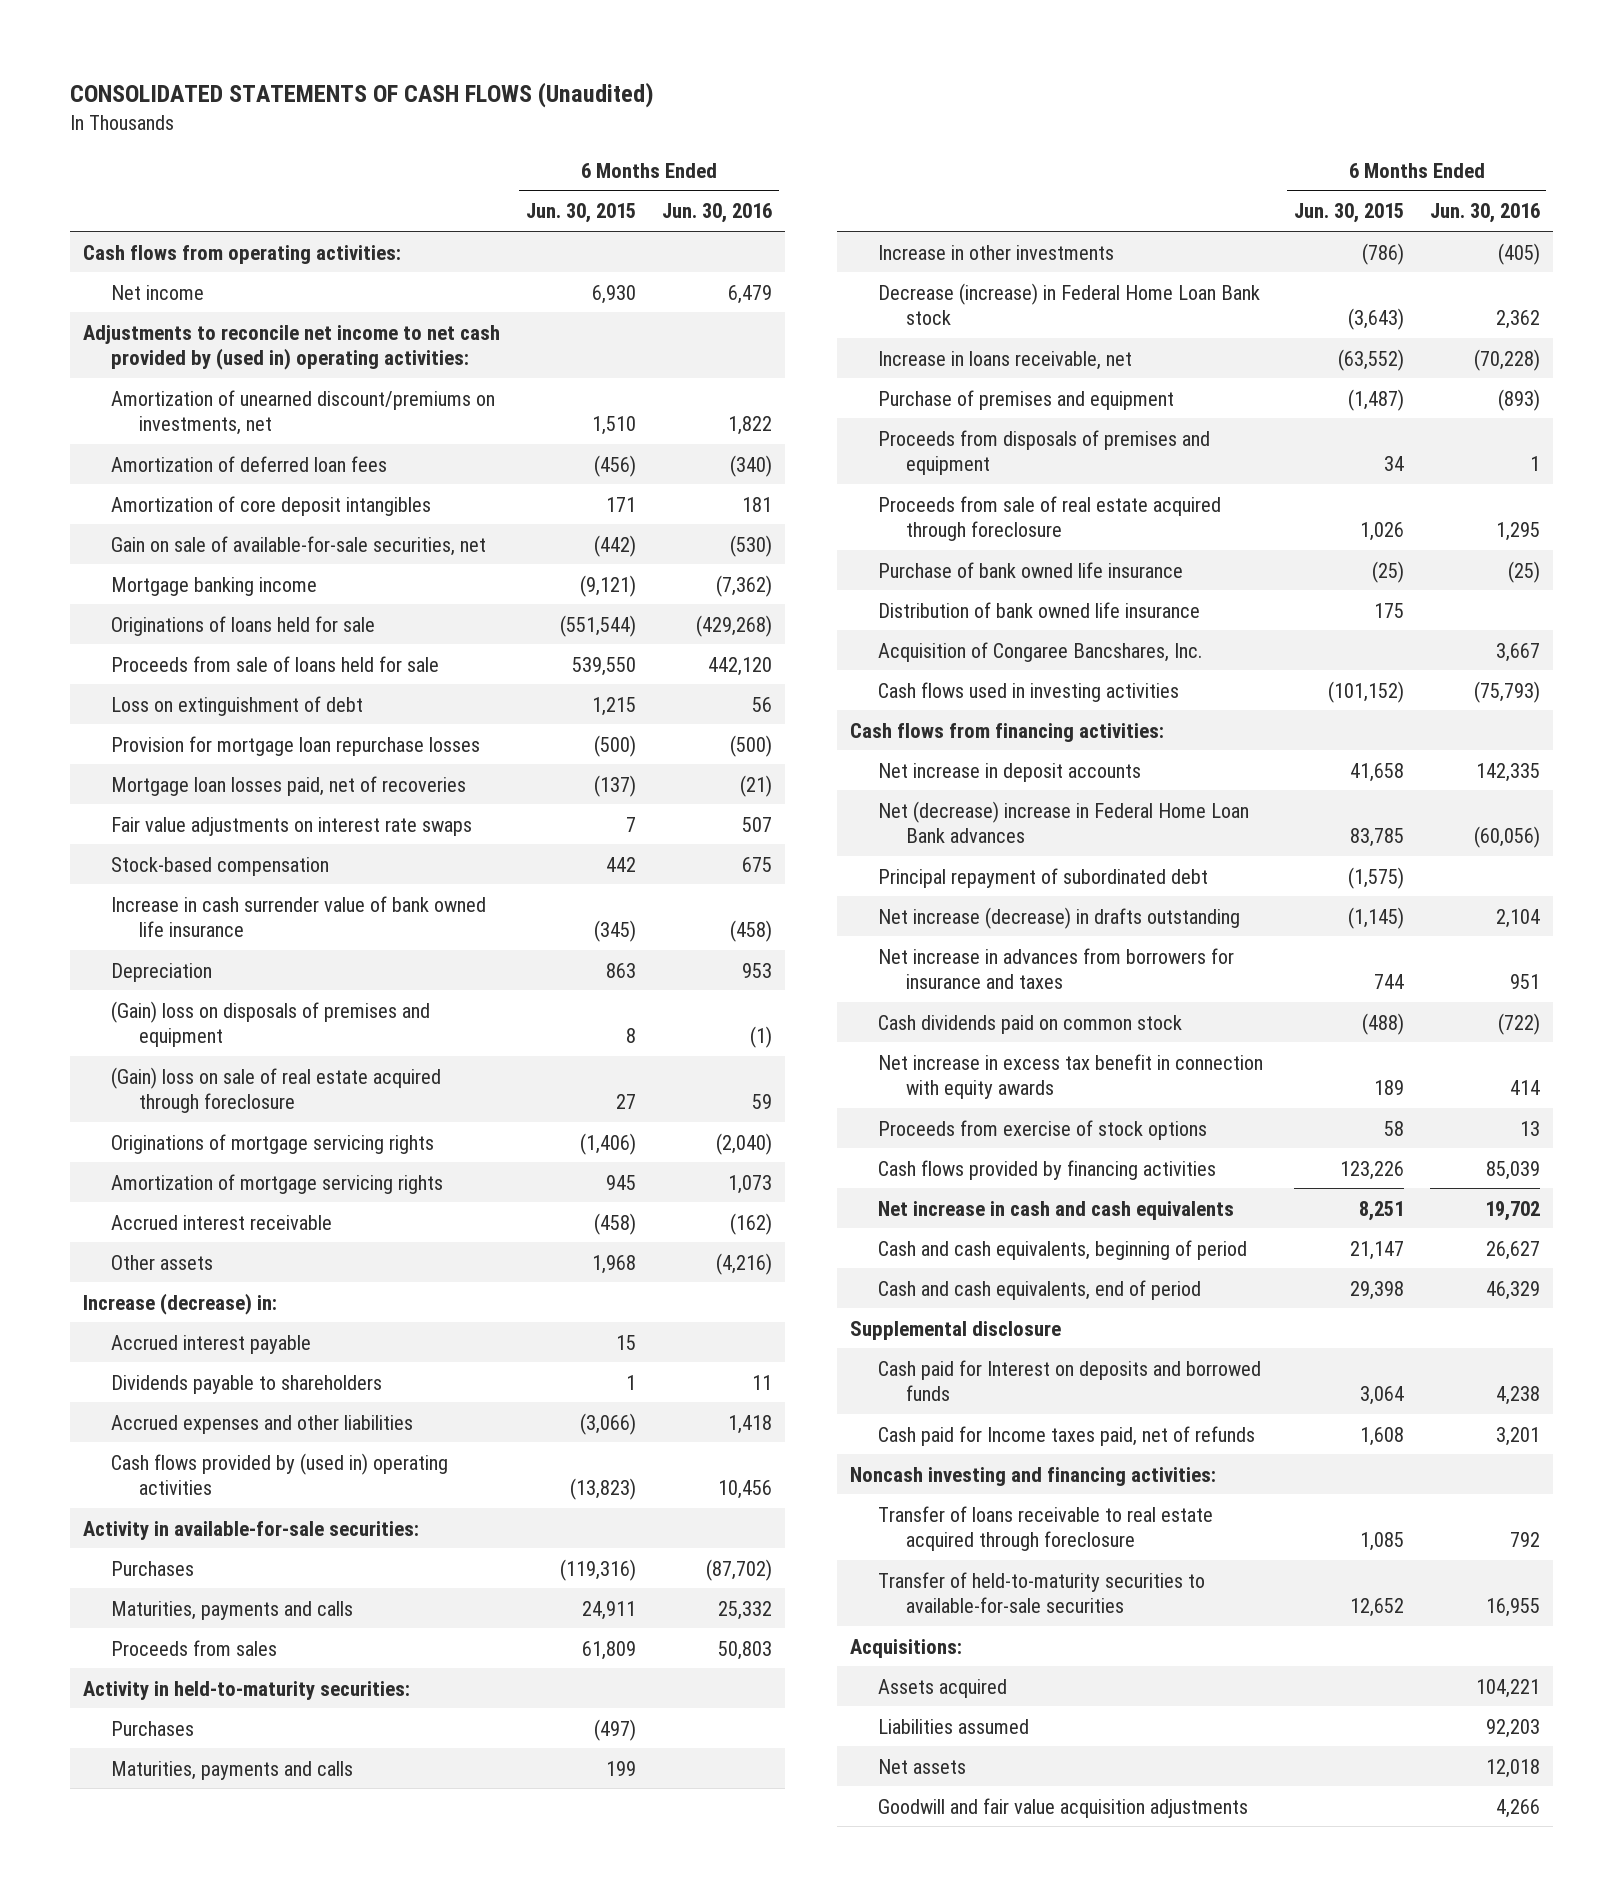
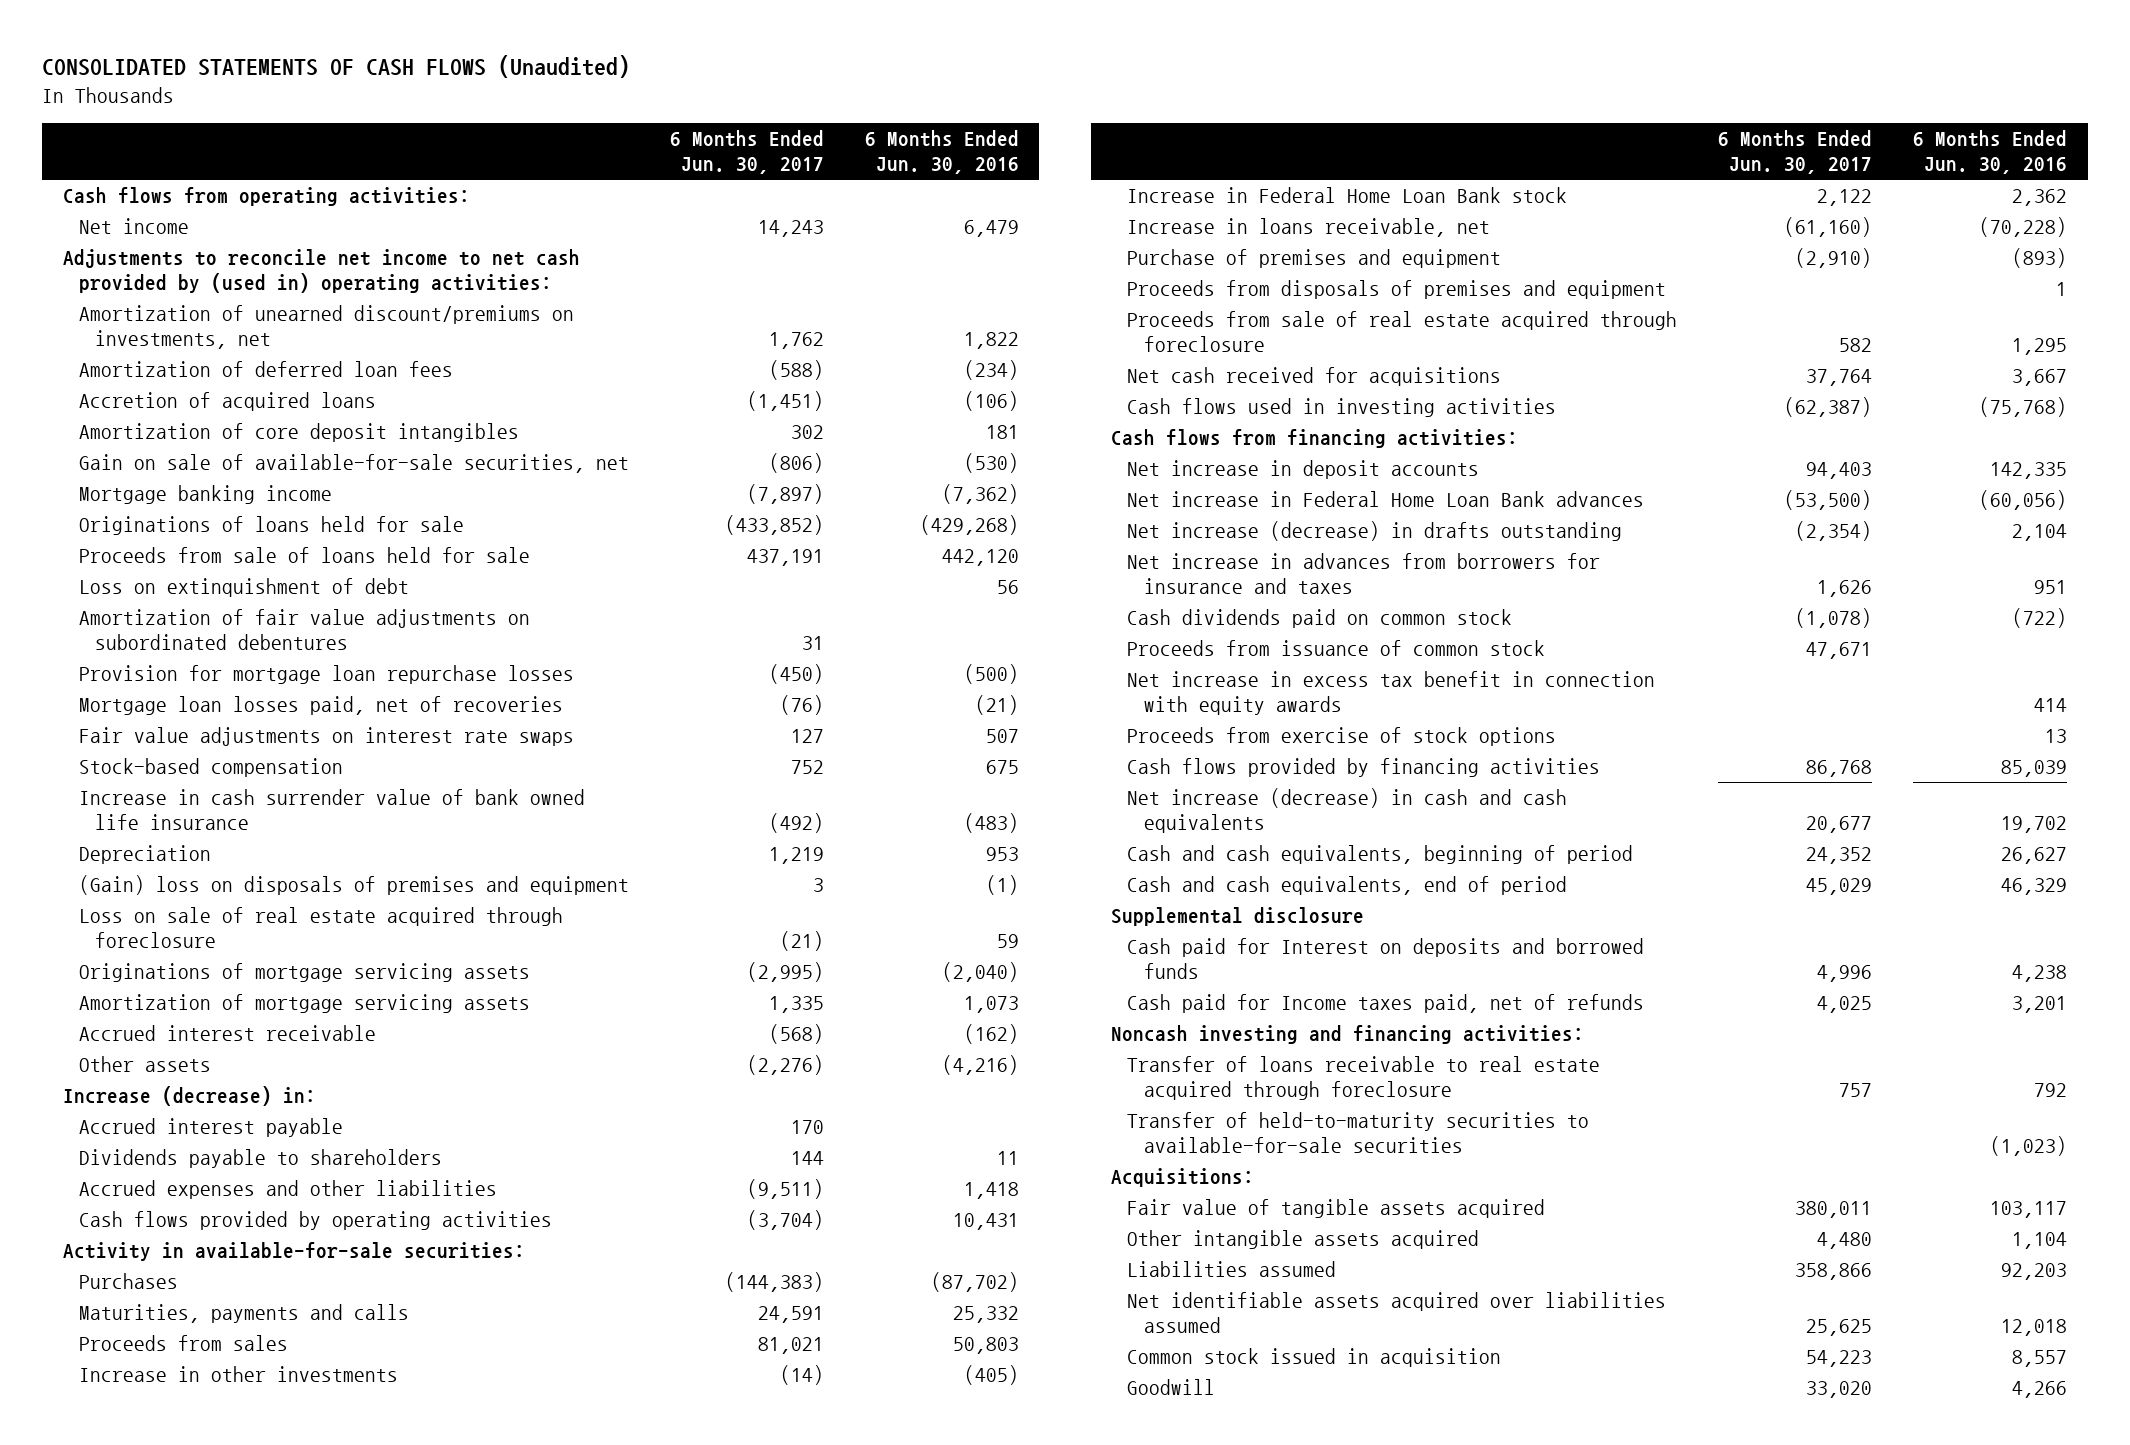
[525,203,636,224] Jun. 30, 2015 -> none
none -> [669,130,824,175] 6 Months Ended Jun. 30, 2017
[730,454,773,477] (340) -> [963,359,1019,380] (234)
none -> [78,391,376,411] Accretion of acquired loans
[110,695,363,716] Loss on extinguishment of debt -> [78,577,409,597] Loss on extinquishment of debt
none -> [78,608,530,651] Amortization of fair value adjustments on subordinated debentures
[730,919,773,942] (458) -> [963,813,1019,834] (483)
[110,1066,441,1113] (Gain) loss on sale of real estate acquired through foreclosure -> [78,906,563,949] Loss on sale of real estate acquired through foreclosure
[110,1133,434,1154] Originations of mortgage servicing rights -> [78,962,530,982] Originations of mortgage servicing assets
[110,1173,443,1194] Amortization of mortgage servicing rights -> [78,993,530,1013] Amortization of mortgage servicing assets
[110,1452,448,1495] Cash flows provided by (used in) operating activities -> [78,1210,552,1230] Cash flows provided by operating activities
[718,1479,773,1499] 10,456 -> [952,1212,1019,1230] 10,431
[82,1680,410,1700] Activity in held-to-maturity securities: -> none
[110,1720,194,1736] Purchases -> none
[110,1760,353,1780] Maturities, payments and calls -> none
[878,282,1261,325] Decrease (increase) in Federal Home Loan Bank stock -> [1127,186,1568,203] Increase in Federal Home Loan Bank stock
[878,561,1184,578] Purchase of bank owned life insurance -> none
[878,601,1201,618] Distribution of bank owned life insurance -> none
[878,641,1203,662] Acquisition of Congaree Bancshares, Inc. -> [1127,366,1502,386] Net cash received for acquisitions
[1473,680,1540,703] (75,793) -> [1979,396,2068,417] (75,768)
[878,867,1209,888] Principal repayment of subordinated debt -> none
[878,800,1250,843] Net (decrease) increase in Federal Home Loan Bank advances -> [1127,490,1645,507] Net increase in Federal Home Loan Bank advances
none -> [1127,639,1546,656] Proceeds from issuance of common stock
[878,1200,1235,1220] Net increase in cash and cash equivalents -> [1127,787,1568,834] Net increase (decrease) in cash and cash equivalents
[1485,1597,1540,1617] 16,955 -> [1990,1136,2068,1157] (1,023)
[878,1678,1008,1698] Assets acquired -> [1127,1198,1546,1218] Fair value of tangible assets acquired
[1475,1678,1540,1698] 104,221 -> [1990,1200,2068,1218] 103,117
none -> [1127,1229,1480,1249] Other intangible assets acquired
[878,1758,967,1774] Net assets -> [1127,1291,1667,1334] Net identifiable assets acquired over liabilities assumed
none -> [1127,1347,1502,1367] Common stock issued in acquisition
[878,1797,1249,1818] Goodwill and fair value acquisition adjustments -> [1127,1378,1216,1395] Goodwill

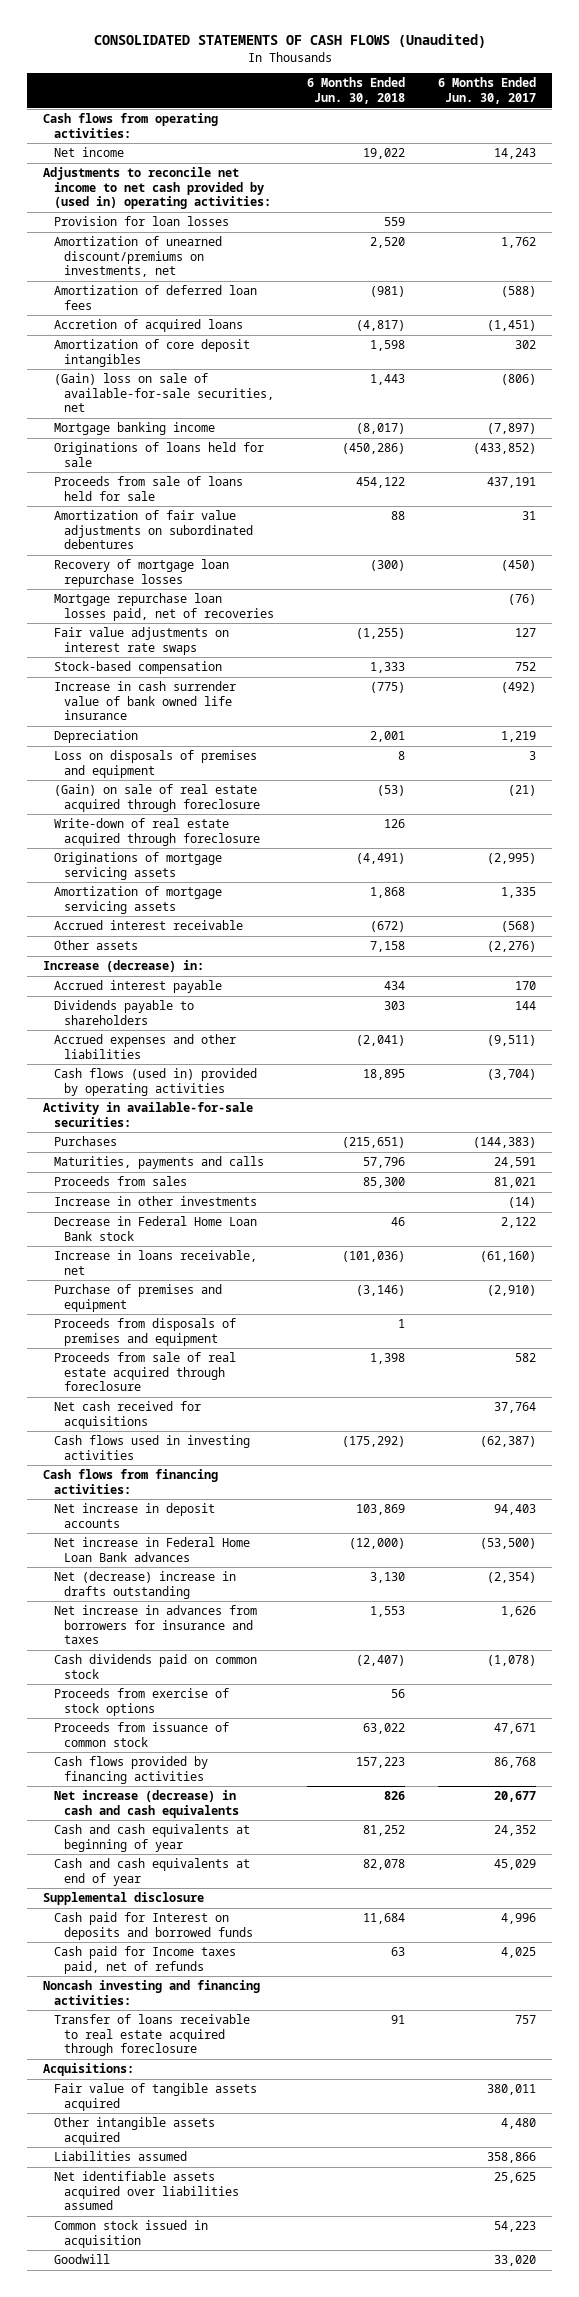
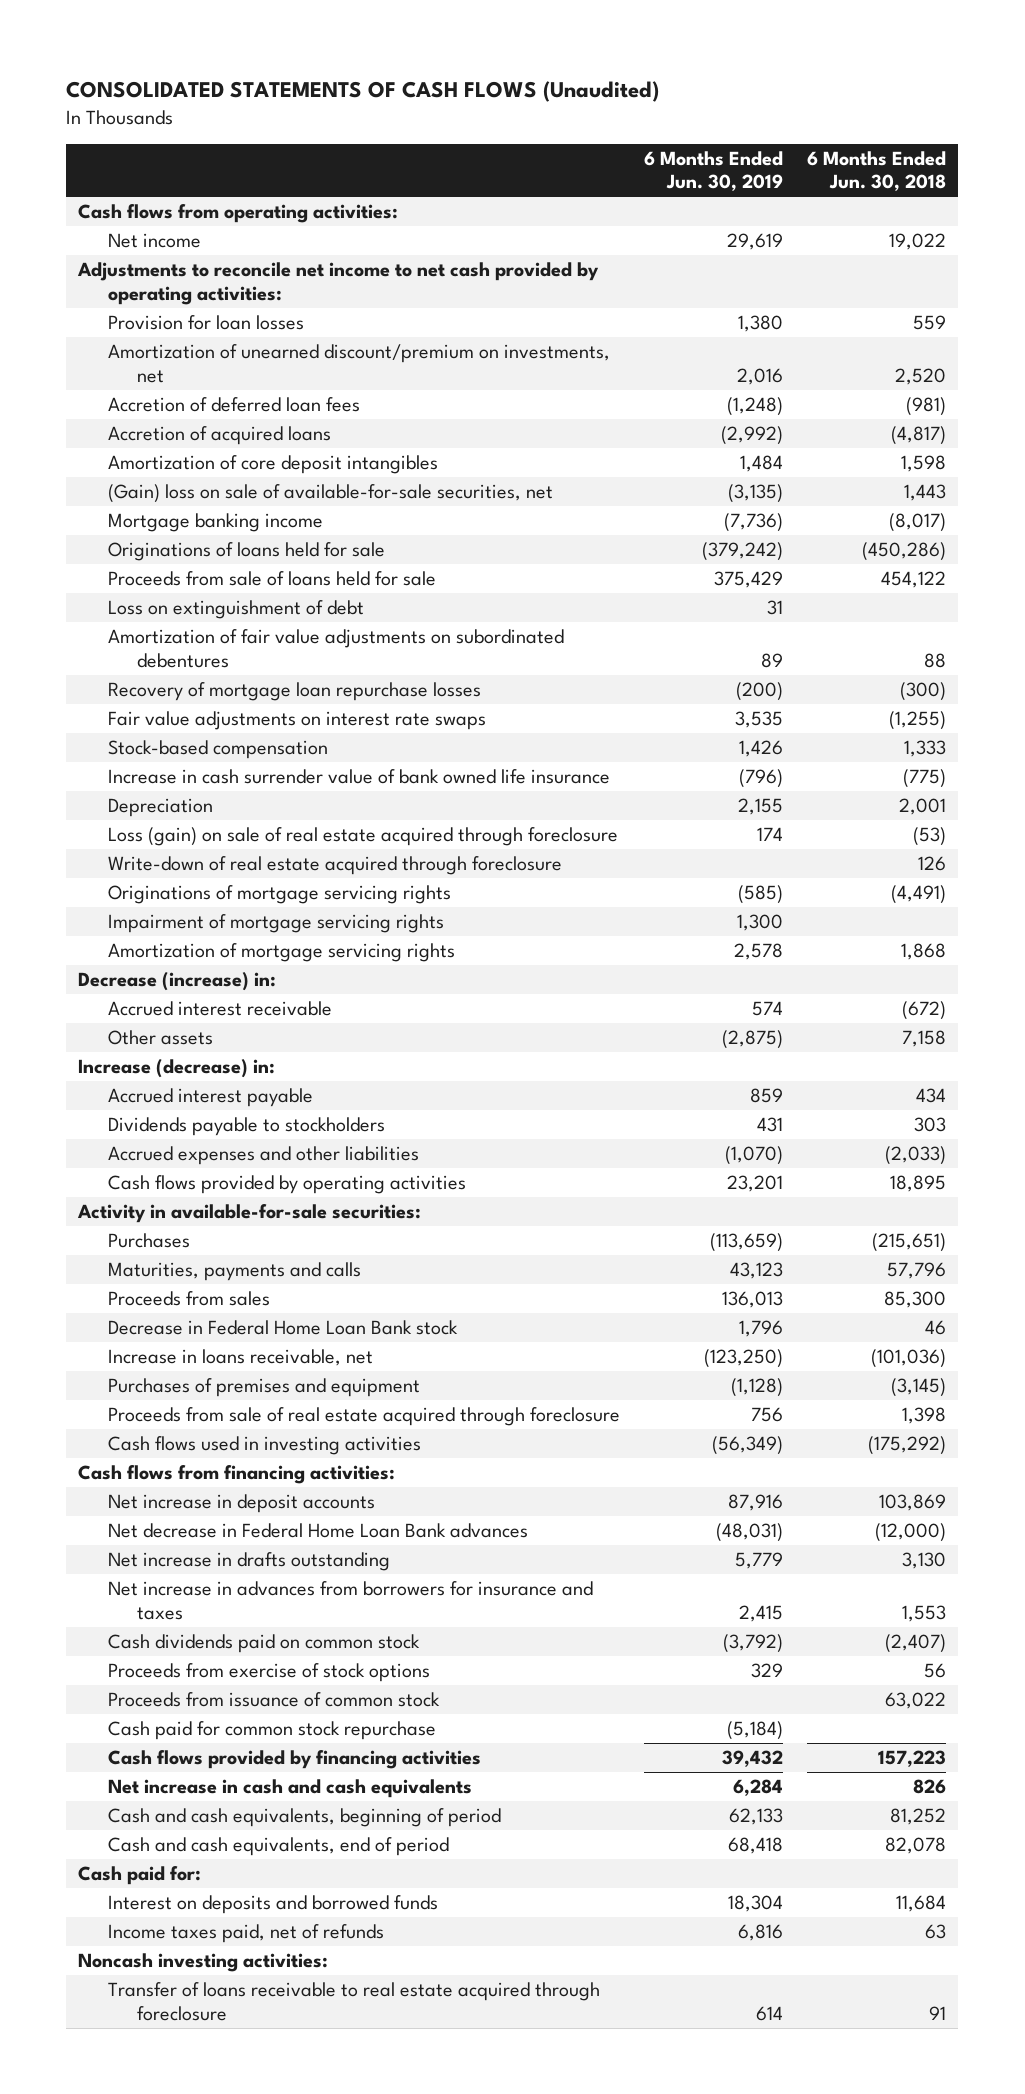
[437,77,536,105] 6 Months Ended Jun. 30, 2017 -> none
none -> [644,150,784,192] 6 Months Ended Jun. 30, 2019
[43,167,271,210] Adjustments to reconcile net income to net cash provided by (used in) operating activities: -> [77,261,600,305] Adjustments to reconcile net income to net cash provided by operating activities:
[53,236,222,278] Amortization of unearned discount/premiums on investments, net -> [107,343,610,383] Amortization of unearned discount/premium on investments, net
[53,285,257,310] Amortization of deferred loan fees -> [107,396,360,412] Accretion of deferred loan fees
none -> [107,599,364,619] Loss on extinguishment of debt
[53,593,275,621] Mortgage repurchase loan losses paid, net of recoveries -> none
[53,750,257,778] Loss on disposals of premises and equipment -> none
[53,784,261,812] (Gain) on sale of real estate acquired through foreclosure -> [107,826,618,846] Loss (gain) on sale of real estate acquired through foreclosure
[53,852,222,880] Originations of mortgage servicing assets -> [107,884,451,904] Originations of mortgage servicing rights
none -> [107,913,444,933] Impairment of mortgage servicing rights
[53,886,222,914] Amortization of mortgage servicing assets -> [107,942,455,962] Amortization of mortgage servicing rights
none -> [78,971,277,991] Decrease (increase) in:
[53,1000,194,1025] Dividends payable to shareholders -> [107,1116,385,1136] Dividends payable to stockholders
[356,1035,406,1047] (2,041) -> [885,1145,947,1165] (2,033)
[53,1068,257,1096] Cash flows (used in) provided by operating activities -> [107,1174,466,1194] Cash flows provided by operating activities
[53,1196,257,1207] Increase in other investments -> none
[53,1318,236,1346] Proceeds from disposals of premises and equipment -> none
[53,1284,222,1312] Purchase of premises and equipment -> [107,1377,420,1397] Purchases of premises and equipment
[356,1285,406,1297] (3,146) -> [891,1377,947,1397] (3,145)
[53,1401,201,1429] Net cash received for acquisitions -> none
[53,1537,250,1562] Net increase in Federal Home Loan Bank advances -> [107,1522,528,1538] Net decrease in Federal Home Loan Bank advances
[53,1571,236,1599] Net (decrease) increase in drafts outstanding -> [107,1551,390,1571] Net increase in drafts outstanding
none -> [107,1720,436,1740] Cash paid for common stock repurchase
[43,1892,205,1906] Supplemental disclosure -> none
[53,1790,240,1818] Net increase (decrease) in cash and cash equivalents -> [107,1778,472,1798] Net increase in cash and cash equivalents
[53,1824,250,1852] Cash and cash equivalents at beginning of year -> [107,1807,501,1827] Cash and cash equivalents, beginning of period
[53,1858,250,1886] Cash and cash equivalents at end of year -> [107,1836,449,1856] Cash and cash equivalents, end of period
none -> [78,1865,202,1885] Cash paid for:
[53,1912,254,1940] Cash paid for Interest on deposits and borrowed funds -> [107,1894,438,1914] Interest on deposits and borrowed funds
[53,1946,236,1974] Cash paid for Income taxes paid, net of refunds -> [107,1923,384,1943] Income taxes paid, net of refunds
[43,1980,261,2005] Noncash investing and financing activities: -> [78,1952,329,1972] Noncash investing activities:
[43,2063,135,2077] Acquisitions: -> none
[53,2083,257,2111] Fair value of tangible assets acquired -> none
[53,2117,215,2145] Other intangible assets acquired -> none
[53,2151,187,2162] Liabilities assumed -> none
[53,2171,240,2211] Net identifiable assets acquired over liabilities assumed -> none
[53,2220,208,2248] Common stock issued in acquisition -> none
[53,2254,110,2265] Goodwill -> none

